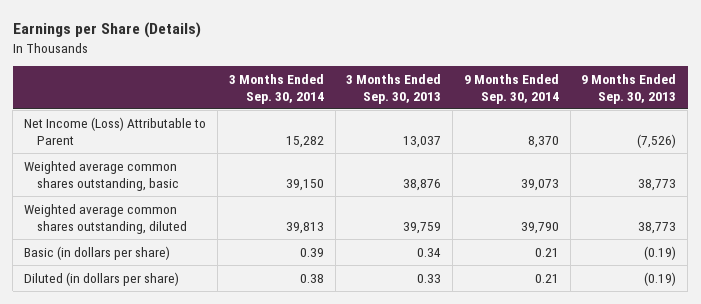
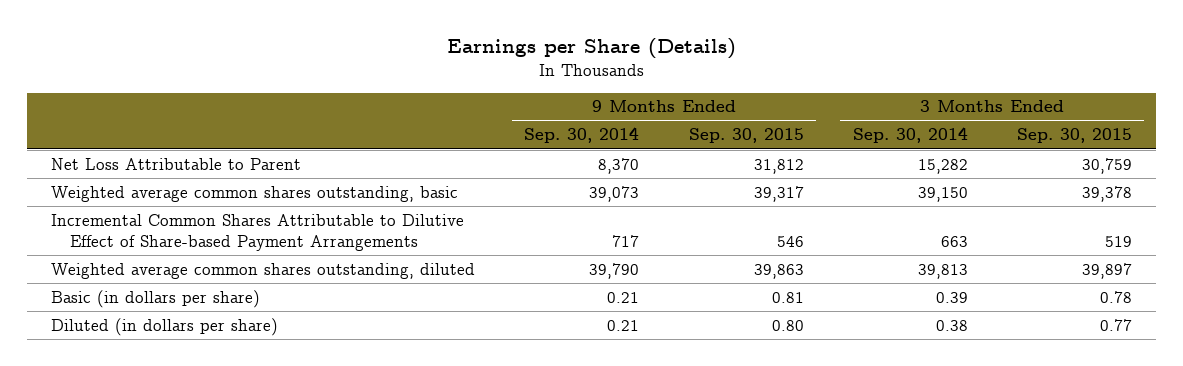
[346,73,442,104] 3 Months Ended Sep. 30, 2013 -> none
[581,73,677,104] 9 Months Ended Sep. 30, 2013 -> none
none -> [688,128,804,144] Sep. 30, 2015
none -> [1016,128,1132,144] Sep. 30, 2015
[24,116,207,145] Net Income (Loss) Attributable to Parent -> [51,157,302,170] Net Loss Attributable to Parent
none -> [51,213,465,252] Incremental Common Shares Attributable to Dilutive Effect of Share-based Payment Arrangements

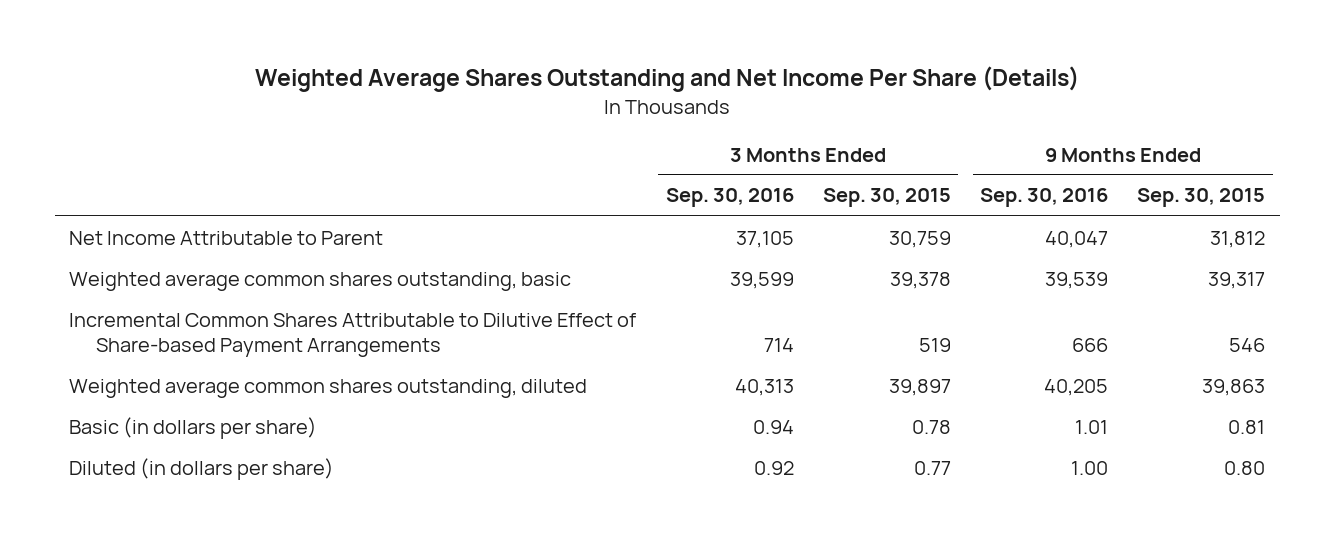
[446,37,736,59] Earnings per Share (Details) -> [255,66,1080,93] Weighted Average Shares Outstanding and Net Income Per Share (Details)
[524,127,640,144] Sep. 30, 2014 -> none
[852,127,968,144] Sep. 30, 2014 -> none
none -> [665,188,794,208] Sep. 30, 2016
none -> [980,188,1109,208] Sep. 30, 2016
[51,157,302,170] Net Loss Attributable to Parent -> [69,230,384,245] Net Income Attributable to Parent

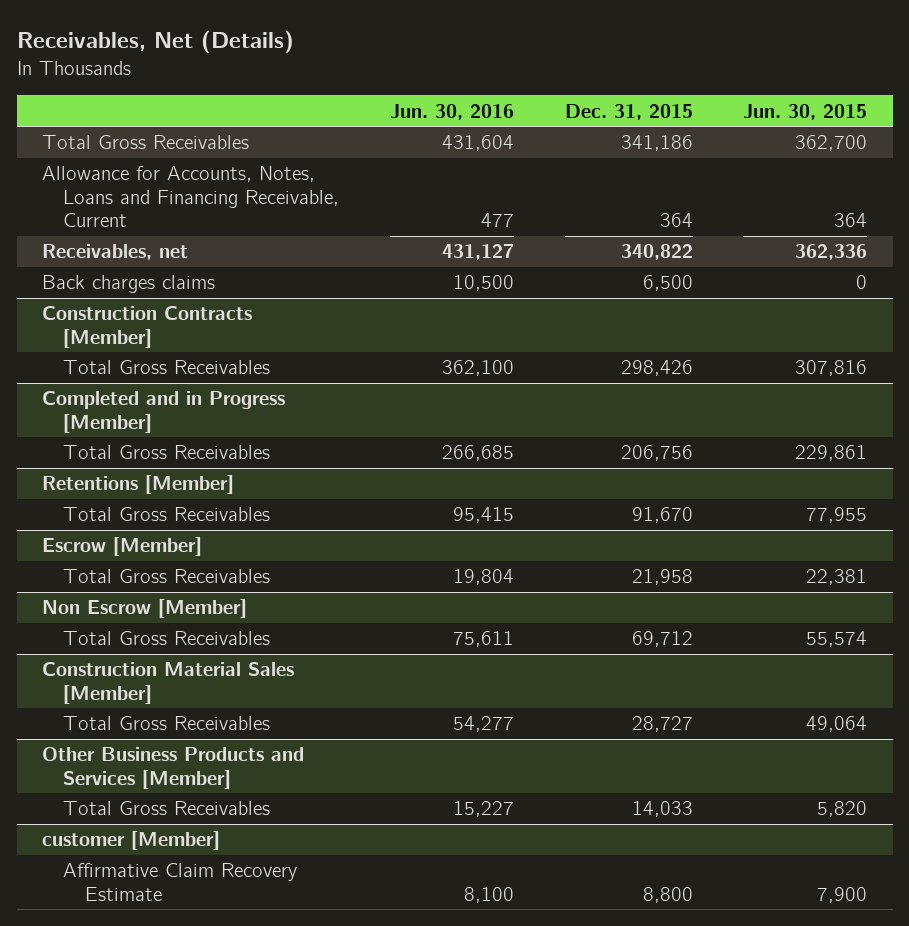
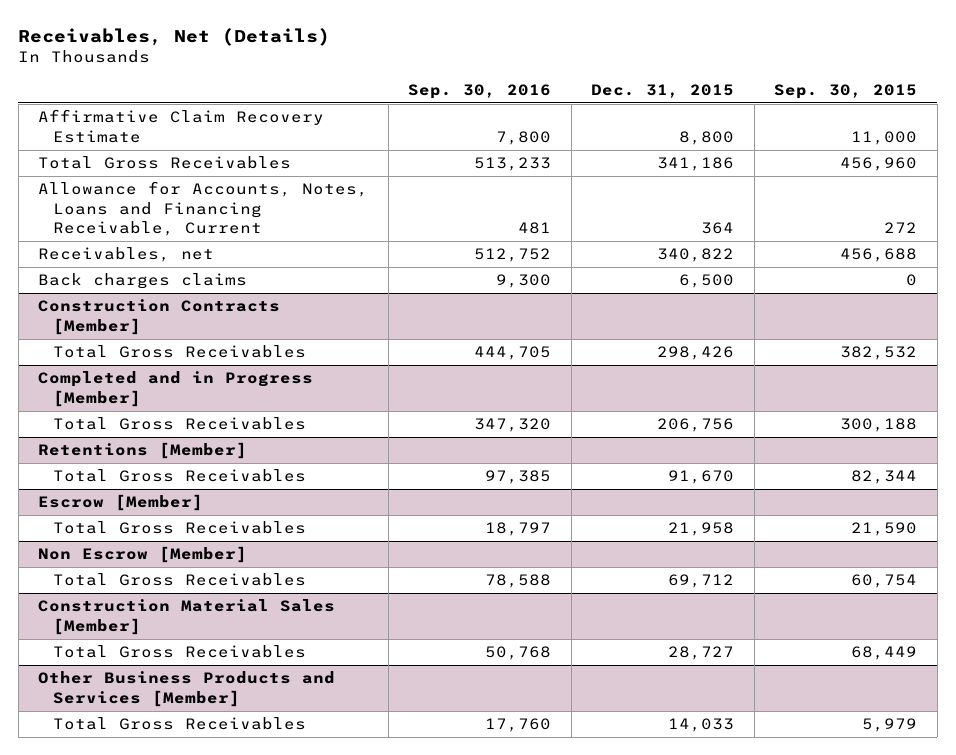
[390,103,515,120] Jun. 30, 2016 -> none
[743,103,868,120] Jun. 30, 2015 -> none
none -> [408,83,552,99] Sep. 30, 2016
none -> [774,83,918,99] Sep. 30, 2015
none -> [38,109,325,143] Affirmative Claim Recovery Estimate
[42,831,221,851] customer [Member] -> none
[63,863,298,901] Affirmative Claim Recovery Estimate -> none

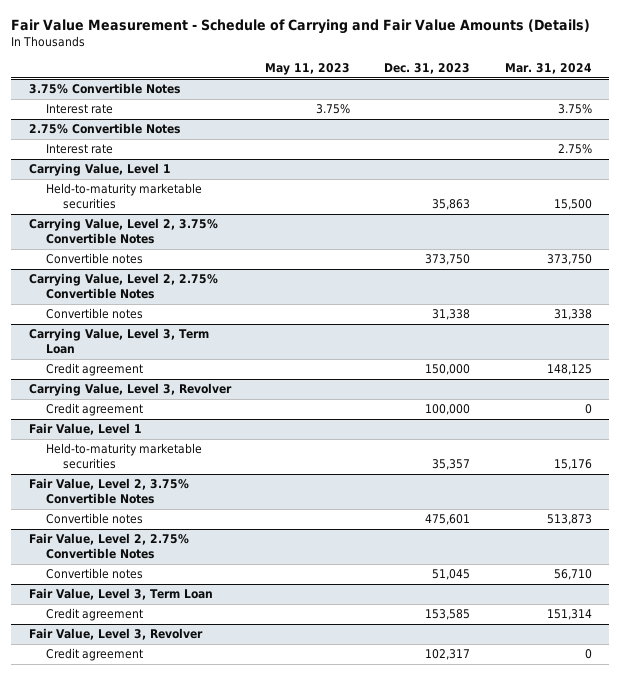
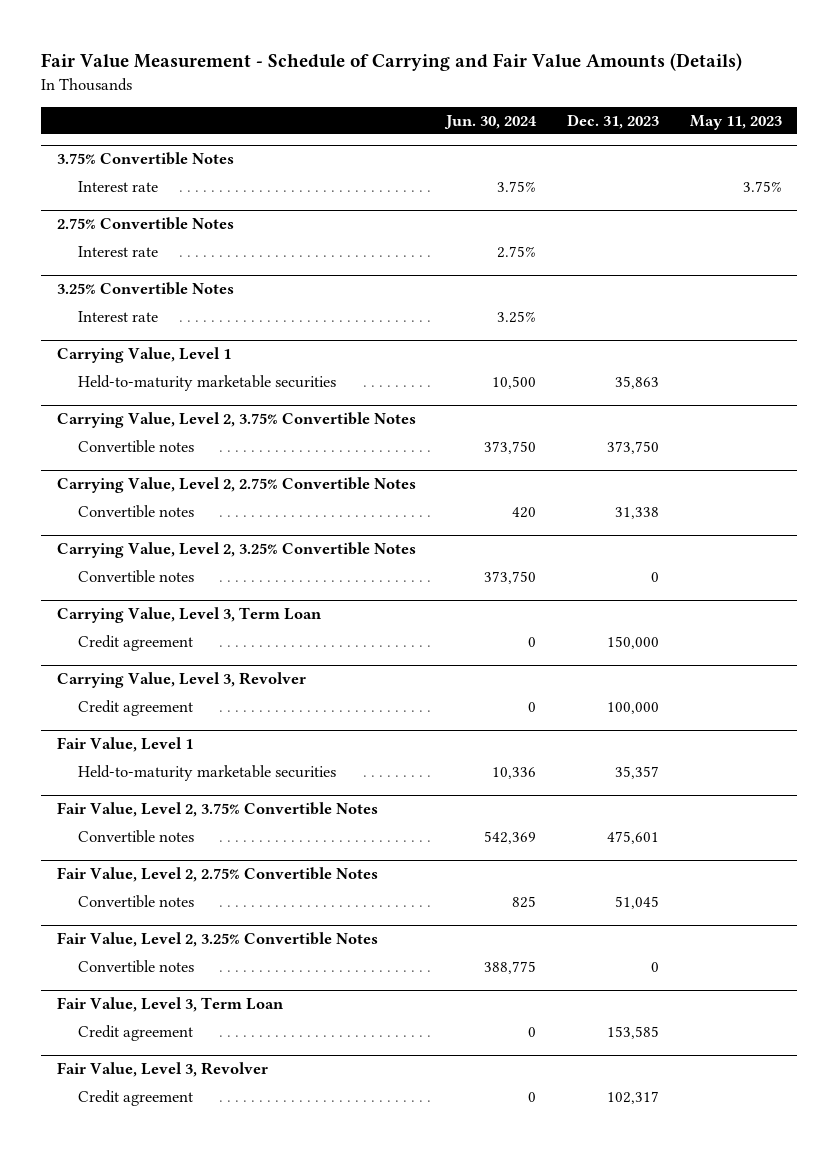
[504,63,592,75] Mar. 31, 2024 -> none
none -> [444,114,538,129] Jun. 30, 2024
none -> [56,282,234,296] 3.25% Convertible Notes
none -> [78,311,159,323] Interest rate
none -> [56,542,416,559] Carrying Value, Level 2, 3.25% Convertible Notes
none -> [78,570,195,584] Convertible notes
none -> [56,932,378,948] Fair Value, Level 2, 3.25% Convertible Notes
none -> [78,960,195,974] Convertible notes

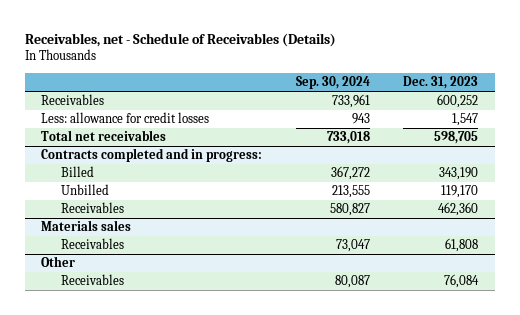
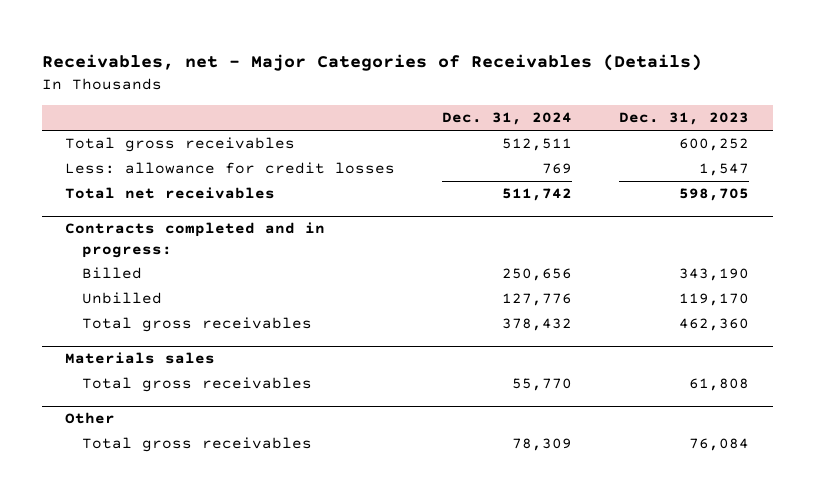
[24,32,336,47] Receivables, net - Schedule of Receivables (Details) -> [41,53,702,71] Receivables, net - Major Categories of Receivables (Details)
[295,76,370,90] Sep. 30, 2024 -> none
none -> [442,112,573,126] Dec. 31, 2024
[41,94,105,106] Receivables -> [65,137,296,153] Total gross receivables
[60,202,124,214] Receivables -> [81,317,312,333] Total gross receivables
[60,238,124,250] Receivables -> [81,377,312,393] Total gross receivables
[60,274,124,286] Receivables -> [81,437,312,453] Total gross receivables

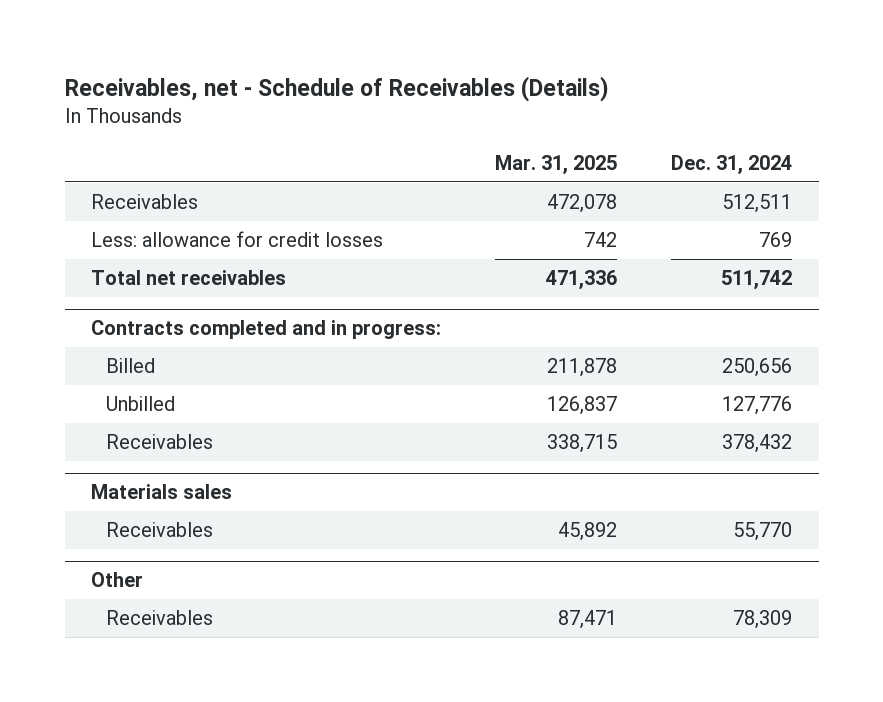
[41,53,702,71] Receivables, net - Major Categories of Receivables (Details) -> [64,75,609,102] Receivables, net - Schedule of Receivables (Details)
[619,112,750,126] Dec. 31, 2023 -> none
none -> [495,154,618,175] Mar. 31, 2025
[65,137,296,153] Total gross receivables -> [91,194,199,210] Receivables
[81,317,312,333] Total gross receivables -> [105,434,213,450] Receivables
[81,377,312,393] Total gross receivables -> [105,522,213,538] Receivables
[81,437,312,453] Total gross receivables -> [105,610,213,626] Receivables

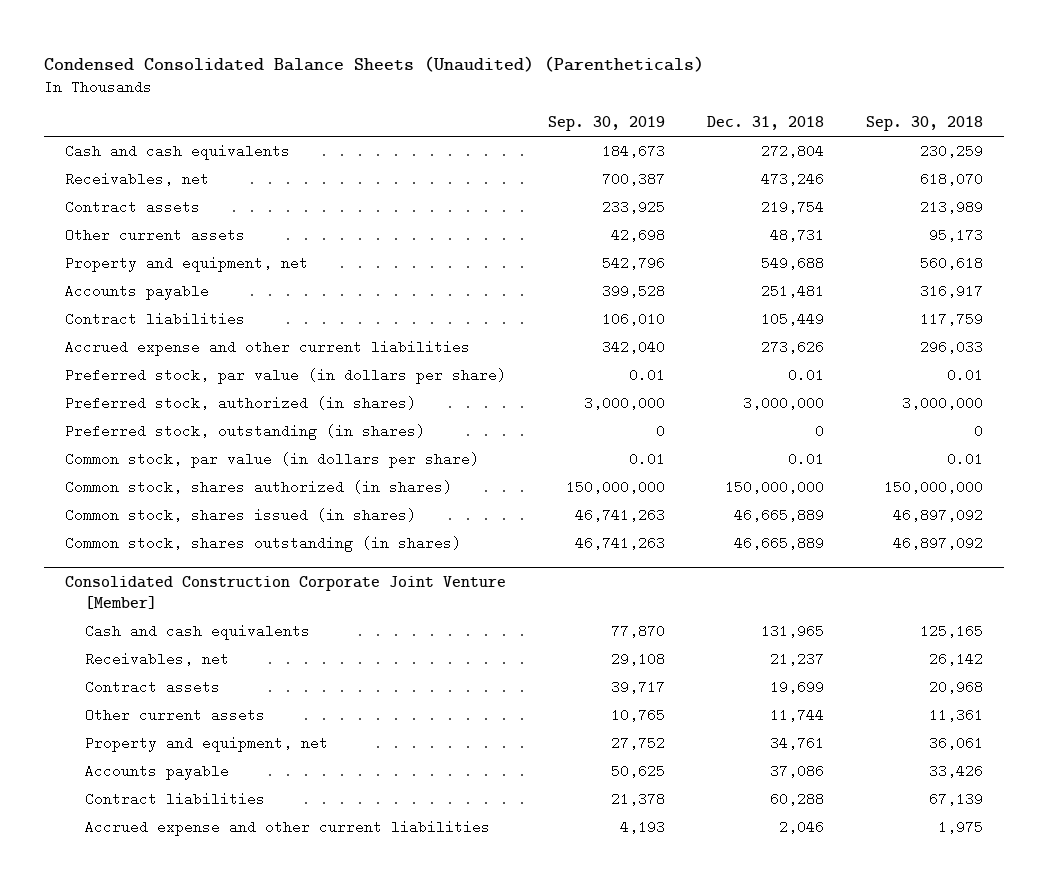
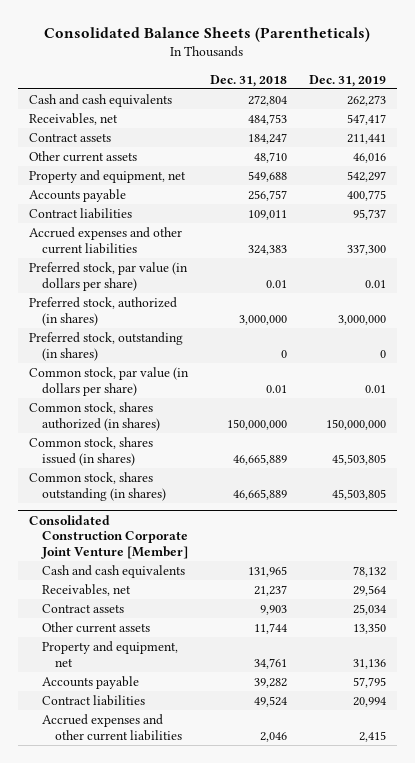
[44,55,705,72] Condensed Consolidated Balance Sheets (Unaudited) (Parentheticals) -> [44,27,371,43] Consolidated Balance Sheets (Parentheticals)
[548,116,666,132] Sep. 30, 2019 -> none
[866,116,984,132] Sep. 30, 2018 -> none
none -> [309,74,387,87] Dec. 31, 2019
[761,172,825,187] 473,246 -> [248,113,288,125] 484,753
[761,200,825,215] 219,754 -> [248,132,288,144] 184,247
[770,228,825,243] 48,731 -> [254,151,288,163] 48,710
[761,284,825,299] 251,481 -> [248,189,288,201] 256,757
[761,312,825,327] 105,449 -> [248,209,288,220] 109,011
[65,340,471,357] Accrued expense and other current liabilities -> [28,226,182,254] Accrued expenses and other current liabilities
[761,340,825,355] 273,626 -> [248,244,288,255] 324,383
[770,680,825,695] 19,699 -> [260,604,288,615] 9,903
[770,764,825,779] 37,086 -> [254,677,288,688] 39,282
[770,792,825,807] 60,288 -> [254,695,288,707] 49,524
[85,820,491,837] Accrued expense and other current liabilities -> [41,713,182,741] Accrued expenses and other current liabilities

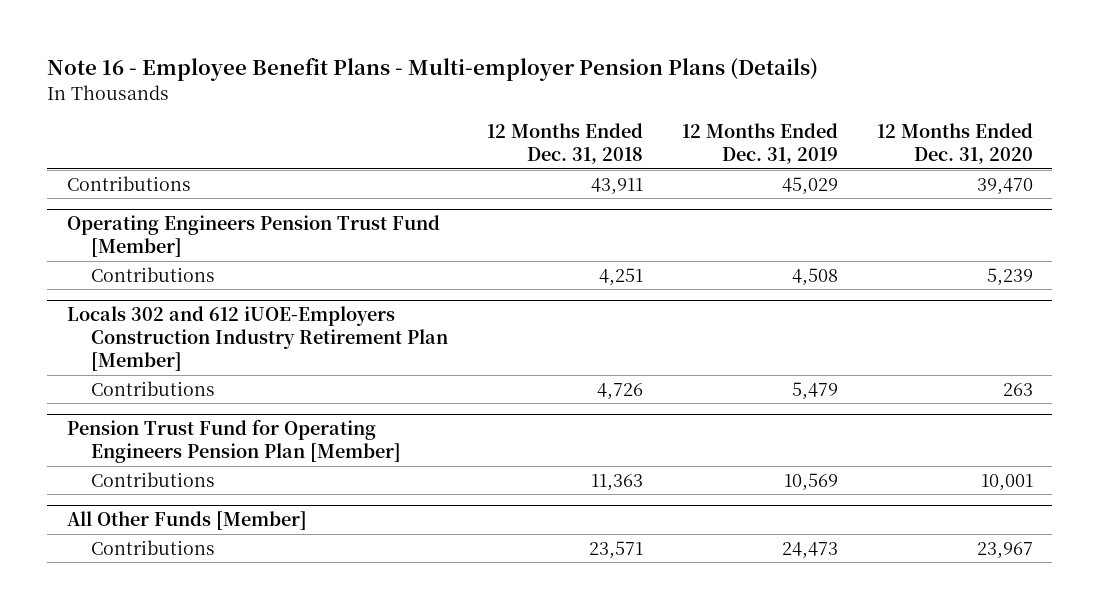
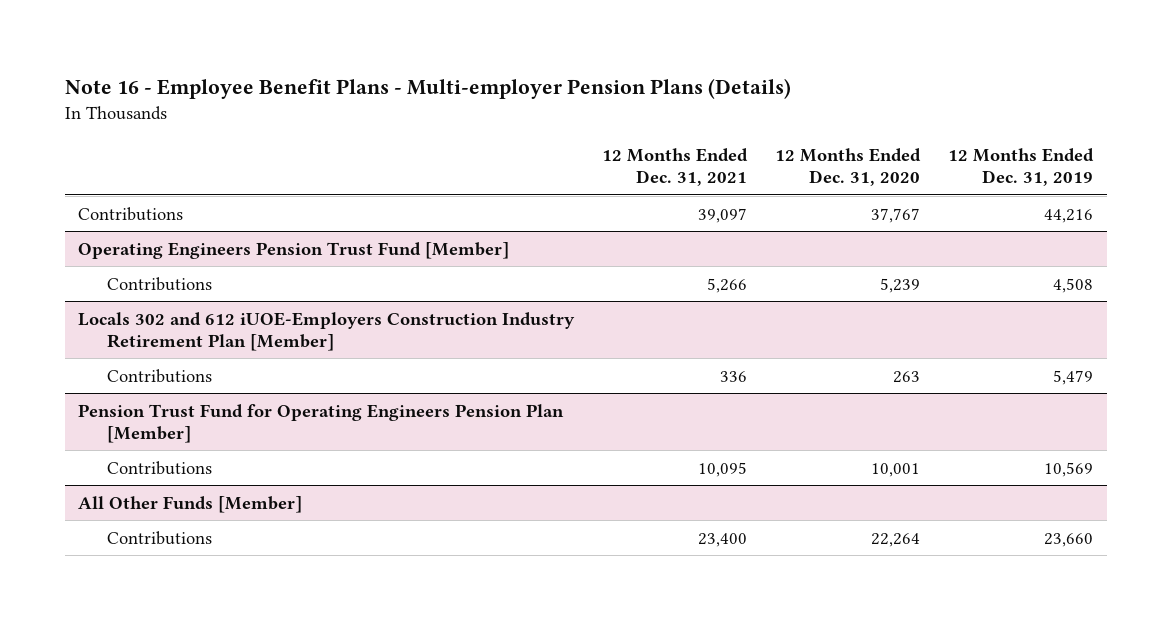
[486,123,643,165] 12 Months Ended Dec. 31, 2018 -> none
none -> [602,148,749,187] 12 Months Ended Dec. 31, 2021
[781,176,838,195] 45,029 -> [1043,208,1093,223] 44,216
[976,177,1033,195] 39,470 -> [871,207,921,223] 37,767
[781,541,838,559] 24,473 -> [1043,532,1093,547] 23,660
[976,541,1033,559] 23,967 -> [871,532,921,547] 22,264

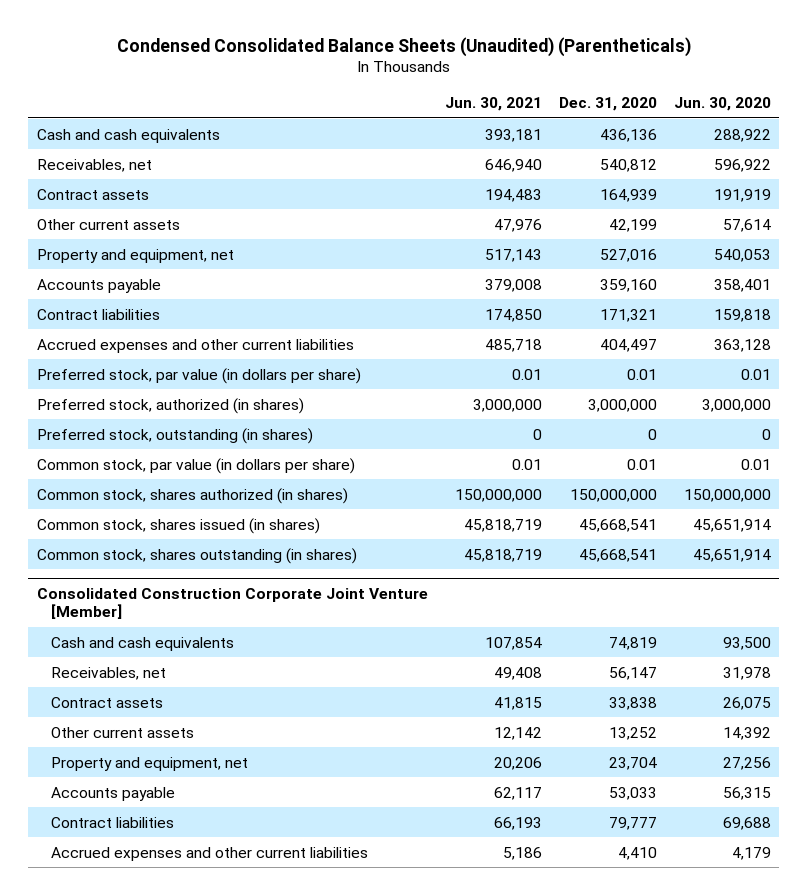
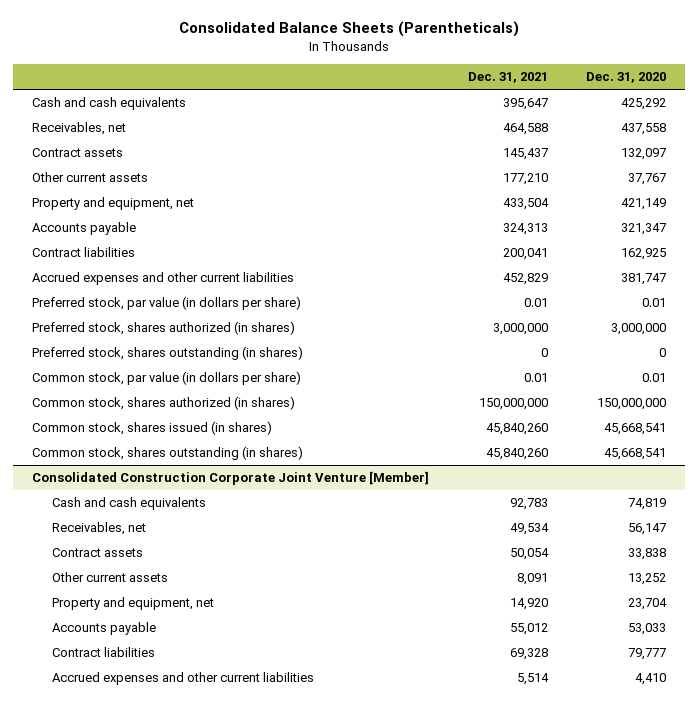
[116,36,691,57] Condensed Consolidated Balance Sheets (Unaudited) (Parentheticals) -> [179,21,520,38] Consolidated Balance Sheets (Parentheticals)
[444,97,542,112] Jun. 30, 2021 -> none
[673,97,771,112] Jun. 30, 2020 -> none
none -> [467,72,548,84] Dec. 31, 2021
[599,128,657,142] 436,136 -> [621,98,667,111] 425,292
[599,158,657,172] 540,812 -> [621,123,667,136] 437,558
[599,188,657,202] 164,939 -> [621,148,667,161] 132,097
[608,218,657,232] 42,199 -> [628,173,667,186] 37,767
[599,248,657,262] 527,016 -> [621,198,667,211] 421,149
[599,278,657,292] 359,160 -> [621,223,667,236] 321,347
[599,308,657,322] 171,321 -> [621,248,667,261] 162,925
[599,338,657,352] 404,497 -> [621,273,667,286] 381,747
[36,397,304,414] Preferred stock, authorized (in shares) -> [32,321,296,336] Preferred stock, shares authorized (in shares)
[36,427,313,444] Preferred stock, outstanding (in shares) -> [32,346,304,361] Preferred stock, shares outstanding (in shares)

